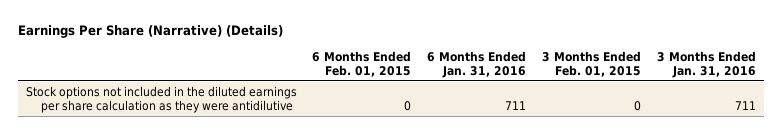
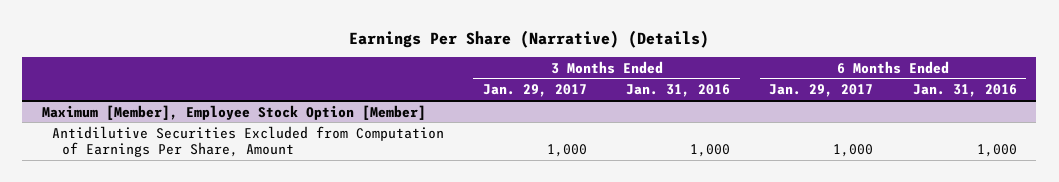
[312,50,412,78] 6 Months Ended Feb. 01, 2015 -> none
[541,50,641,78] 3 Months Ended Feb. 01, 2015 -> none
none -> [483,84,588,98] Jan. 29, 2017
none -> [769,84,874,98] Jan. 29, 2017
[25,85,297,114] Stock options not included in the diluted earnings per share calculation as they were antidilutive -> none
none -> [41,104,426,120] Maximum [Member], Employee Stock Option [Member]
none -> [51,125,444,158] Antidilutive Securities Excluded from Computation of Earnings Per Share, Amount

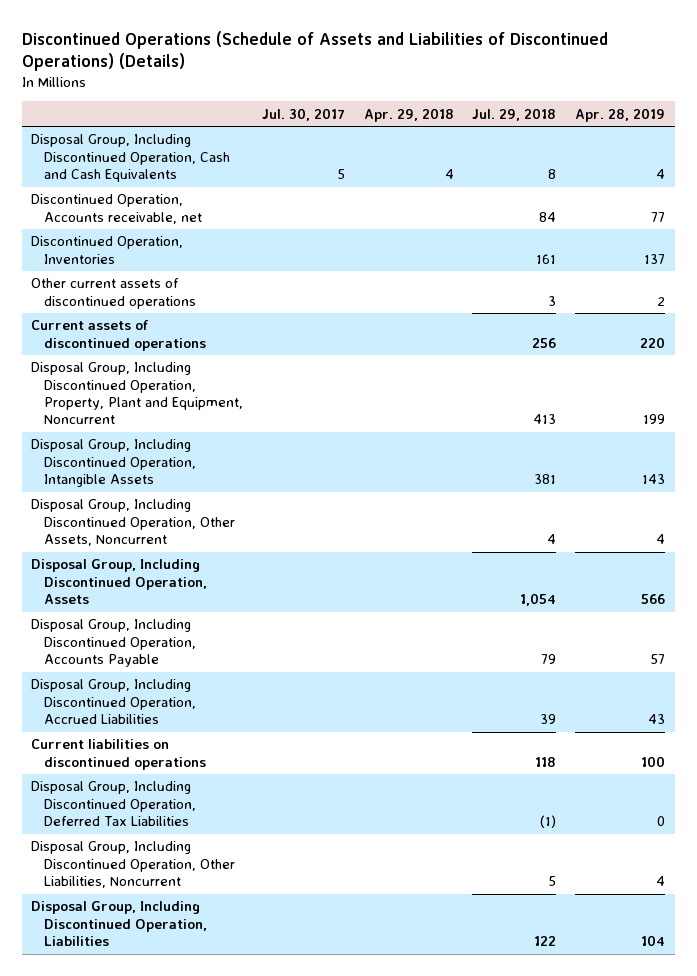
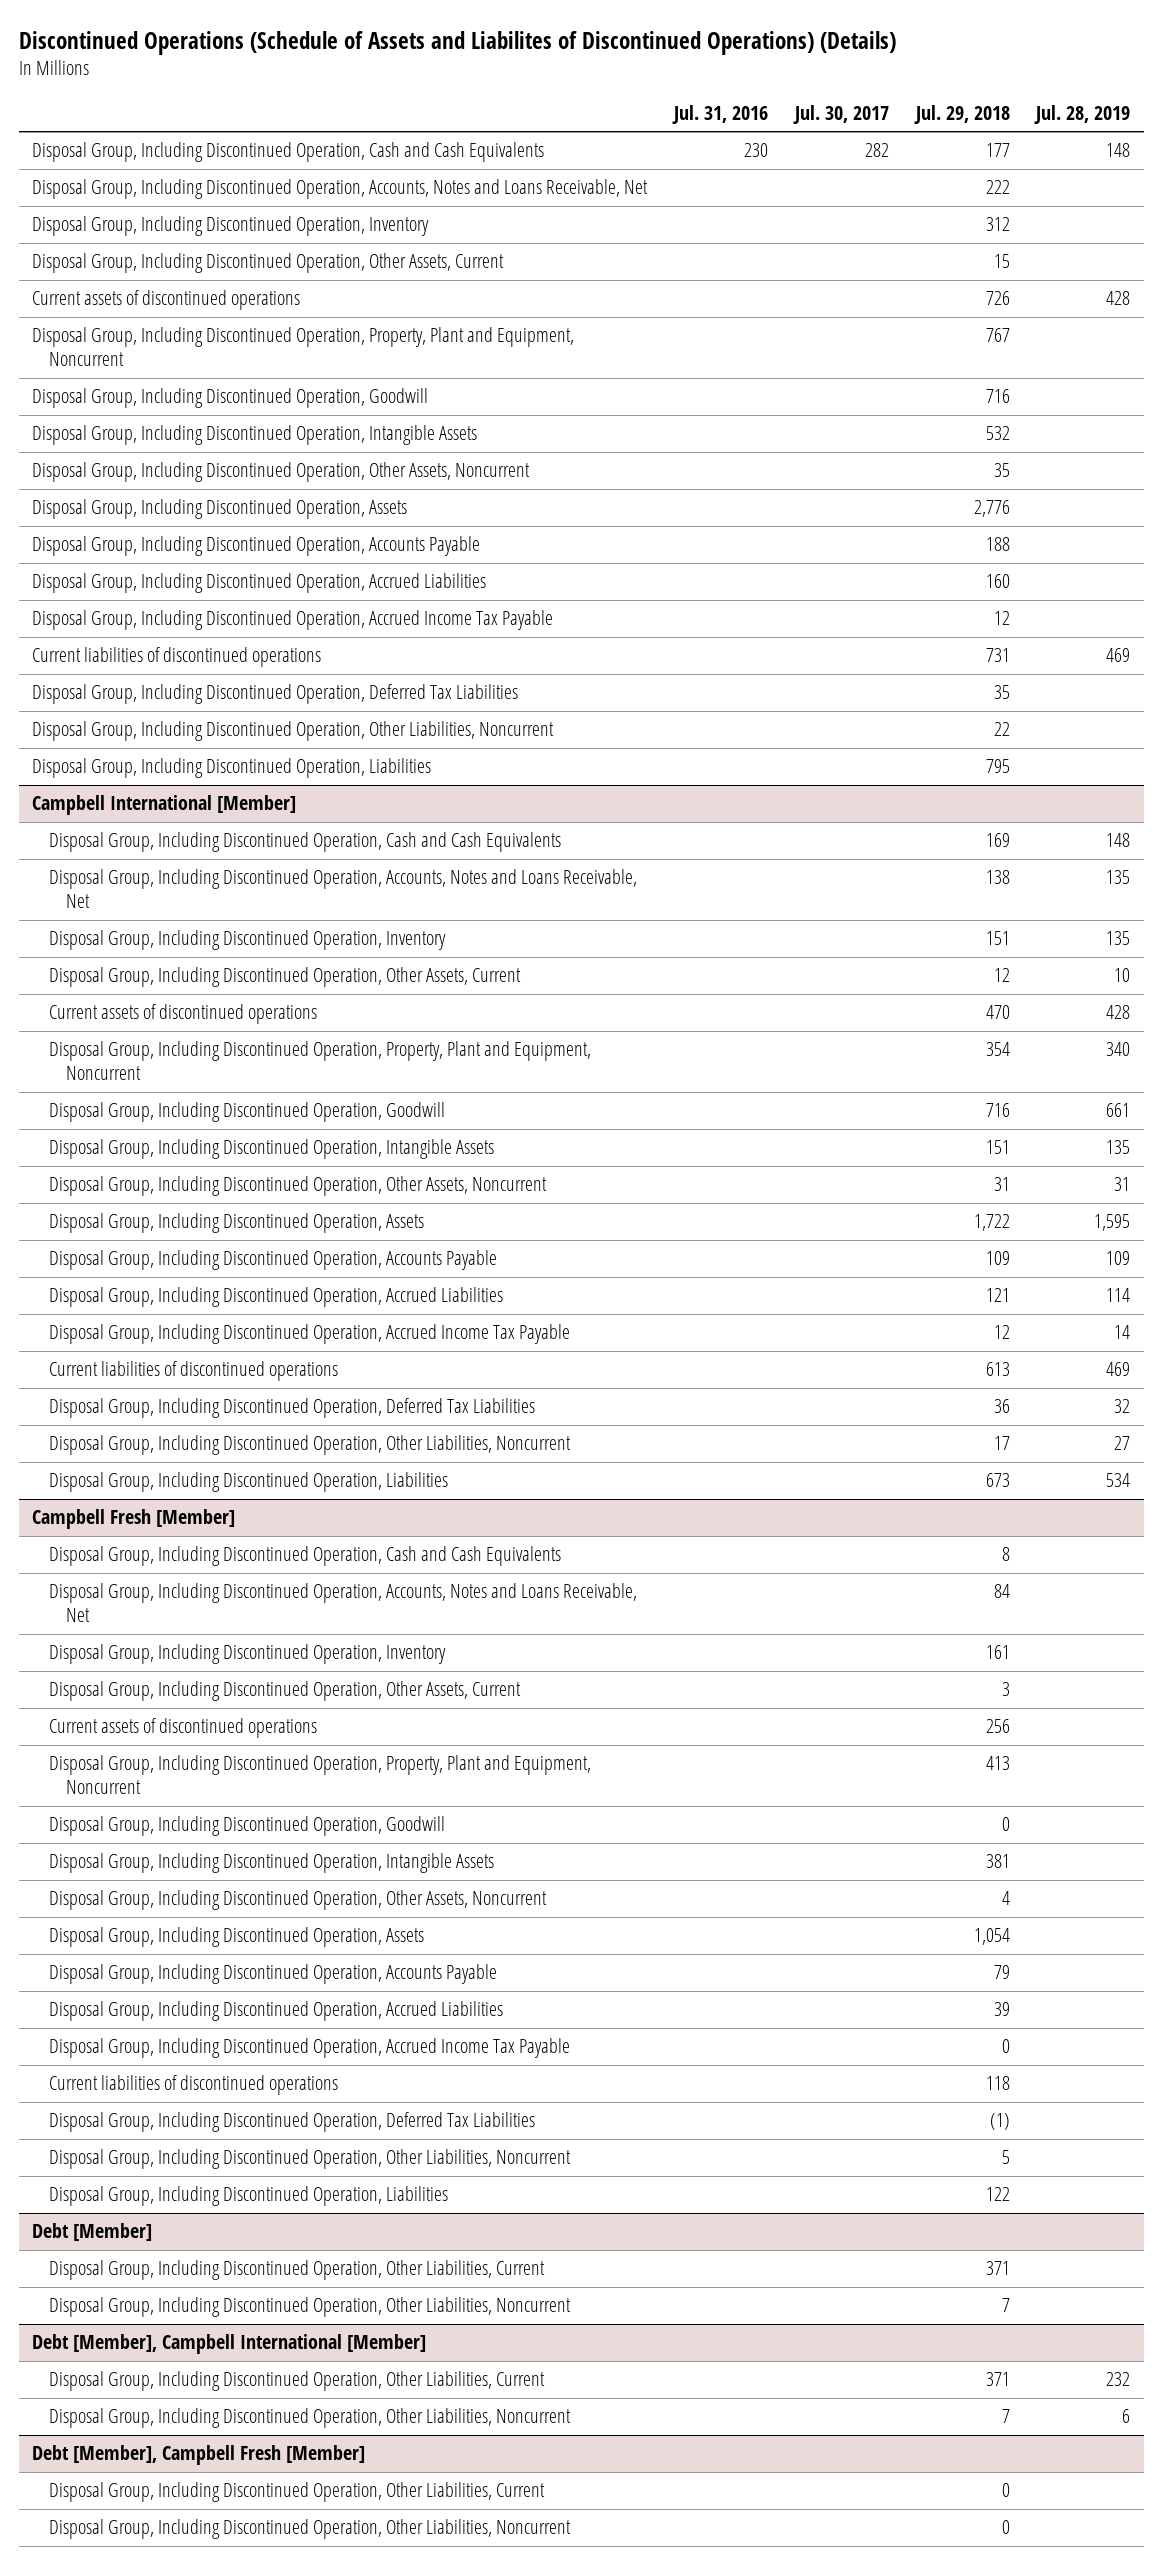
[21,30,608,72] Discontinued Operations (Schedule of Assets and Liabilities of Discontinued Operations) (Details) -> [18,30,896,55] Discontinued Operations (Schedule of Assets and Liabilites of Discontinued Operations) (Details)
[363,107,454,122] Apr. 29, 2018 -> none
[575,107,666,122] Apr. 28, 2019 -> none
none -> [671,104,768,124] Jul. 31, 2016
none -> [1034,104,1131,124] Jul. 28, 2019
[336,169,345,180] 5 -> [864,143,889,158] 282
[548,169,557,180] 8 -> [985,143,1010,158] 177
[31,194,202,224] Discontinued Operation, Accounts receivable, net -> [32,179,649,200] Disposal Group, Including Discontinued Operation, Accounts, Notes and Loans Receivable, Net
[539,211,557,222] 84 -> [985,180,1010,195] 222
[31,236,184,264] Discontinued Operation, Inventories -> [32,216,430,237] Disposal Group, Including Discontinued Operation, Inventory
[536,253,557,264] 161 -> [985,217,1010,232] 312
[31,278,196,309] Other current assets of discontinued operations -> [32,253,505,274] Disposal Group, Including Discontinued Operation, Other Assets, Current
[548,295,557,306] 3 -> [993,254,1010,269] 15
none -> [32,290,301,311] Current assets of discontinued operations
none -> [32,327,575,366] Disposal Group, Including Discontinued Operation, Property, Plant and Equipment, Noncurrent
none -> [32,388,429,409] Disposal Group, Including Discontinued Operation, Goodwill
none -> [32,425,478,446] Disposal Group, Including Discontinued Operation, Intangible Assets
none -> [32,462,531,483] Disposal Group, Including Discontinued Operation, Other Assets, Noncurrent
none -> [32,499,408,520] Disposal Group, Including Discontinued Operation, Assets
none -> [32,536,481,557] Disposal Group, Including Discontinued Operation, Accounts Payable
none -> [32,573,487,594] Disposal Group, Including Discontinued Operation, Accrued Liabilities
none -> [32,610,554,631] Disposal Group, Including Discontinued Operation, Accrued Income Tax Payable
none -> [32,647,322,668] Current liabilities of discontinued operations
none -> [32,684,519,705] Disposal Group, Including Discontinued Operation, Deferred Tax Liabilities
none -> [32,721,555,742] Disposal Group, Including Discontinued Operation, Other Liabilities, Noncurrent
none -> [32,758,432,779] Disposal Group, Including Discontinued Operation, Liabilities
none -> [32,795,297,816] Campbell International [Member]
none -> [48,832,561,853] Disposal Group, Including Discontinued Operation, Cash and Cash Equivalents
none -> [48,869,637,908] Disposal Group, Including Discontinued Operation, Accounts, Notes and Loans Receivable, Net
none -> [48,930,446,951] Disposal Group, Including Discontinued Operation, Inventory
none -> [48,967,521,988] Disposal Group, Including Discontinued Operation, Other Assets, Current
none -> [48,1004,317,1025] Current assets of discontinued operations
none -> [48,1041,591,1080] Disposal Group, Including Discontinued Operation, Property, Plant and Equipment, Noncurrent
none -> [48,1102,445,1123] Disposal Group, Including Discontinued Operation, Goodwill
none -> [48,1139,494,1160] Disposal Group, Including Discontinued Operation, Intangible Assets
none -> [48,1176,547,1197] Disposal Group, Including Discontinued Operation, Other Assets, Noncurrent
none -> [48,1213,424,1234] Disposal Group, Including Discontinued Operation, Assets
none -> [48,1250,497,1271] Disposal Group, Including Discontinued Operation, Accounts Payable
none -> [48,1287,503,1308] Disposal Group, Including Discontinued Operation, Accrued Liabilities
none -> [48,1324,570,1345] Disposal Group, Including Discontinued Operation, Accrued Income Tax Payable
none -> [48,1361,338,1382] Current liabilities of discontinued operations
none -> [48,1398,535,1419] Disposal Group, Including Discontinued Operation, Deferred Tax Liabilities
none -> [48,1435,571,1456] Disposal Group, Including Discontinued Operation, Other Liabilities, Noncurrent
none -> [48,1472,448,1493] Disposal Group, Including Discontinued Operation, Liabilities
none -> [32,1509,236,1530] Campbell Fresh [Member]
none -> [48,1546,561,1567] Disposal Group, Including Discontinued Operation, Cash and Cash Equivalents
none -> [48,1583,637,1622] Disposal Group, Including Discontinued Operation, Accounts, Notes and Loans Receivable, Net
none -> [48,1644,446,1665] Disposal Group, Including Discontinued Operation, Inventory
none -> [48,1681,521,1702] Disposal Group, Including Discontinued Operation, Other Assets, Current
none -> [48,1816,445,1837] Disposal Group, Including Discontinued Operation, Goodwill
none -> [48,2038,570,2059] Disposal Group, Including Discontinued Operation, Accrued Income Tax Payable
[31,739,206,770] Current liabilities on discontinued operations -> [48,2075,338,2096] Current liabilities of discontinued operations
none -> [32,2223,153,2242] Debt [Member]
none -> [48,2260,545,2281] Disposal Group, Including Discontinued Operation, Other Liabilities, Current
none -> [48,2297,571,2318] Disposal Group, Including Discontinued Operation, Other Liabilities, Noncurrent
none -> [32,2334,427,2355] Debt [Member], Campbell International [Member]
none -> [48,2371,545,2392] Disposal Group, Including Discontinued Operation, Other Liabilities, Current
none -> [48,2408,571,2429] Disposal Group, Including Discontinued Operation, Other Liabilities, Noncurrent
none -> [32,2445,366,2466] Debt [Member], Campbell Fresh [Member]
none -> [48,2482,545,2503] Disposal Group, Including Discontinued Operation, Other Liabilities, Current
none -> [48,2519,571,2540] Disposal Group, Including Discontinued Operation, Other Liabilities, Noncurrent

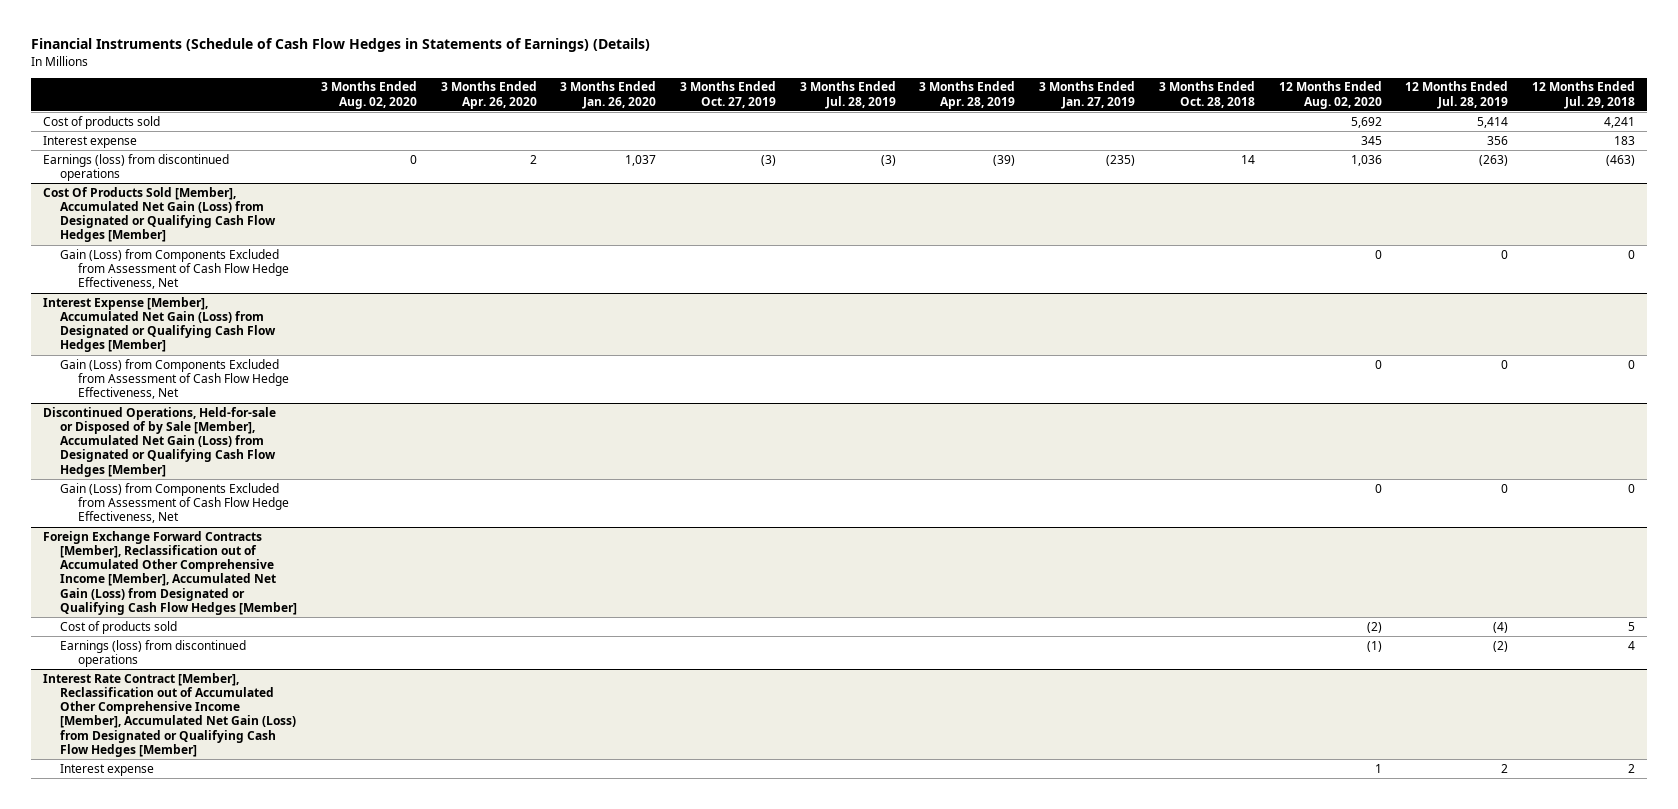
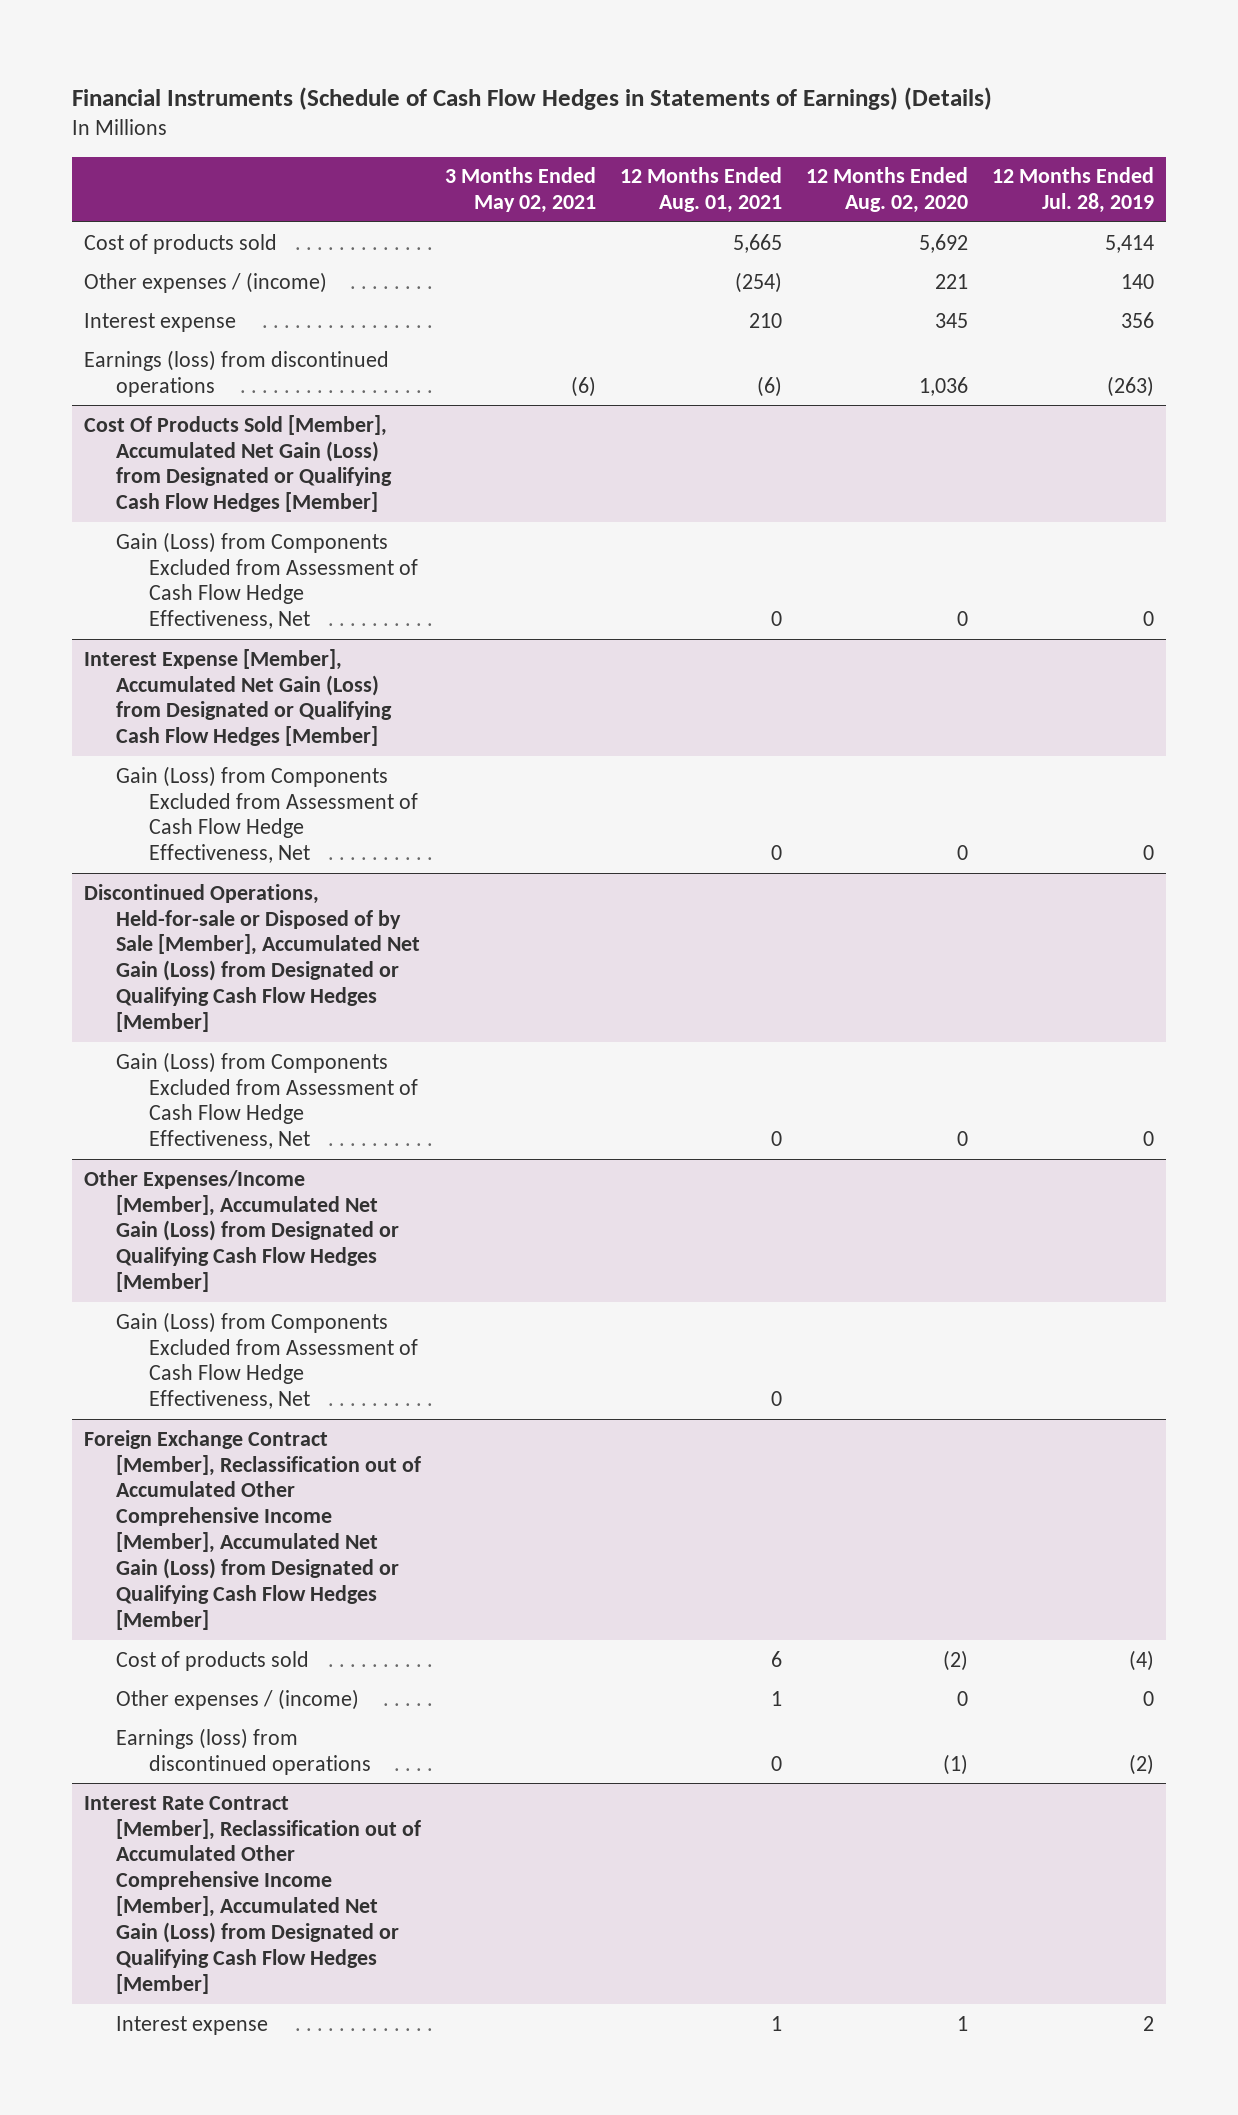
[321,81,418,109] 3 Months Ended Aug. 02, 2020 -> none
[440,81,537,109] 3 Months Ended Apr. 26, 2020 -> none
[560,81,657,109] 3 Months Ended Jan. 26, 2020 -> none
[680,81,777,108] 3 Months Ended Oct. 27, 2019 -> none
[799,81,896,109] 3 Months Ended Jul. 28, 2019 -> none
[919,81,1016,109] 3 Months Ended Apr. 28, 2019 -> none
[1039,81,1136,109] 3 Months Ended Jan. 27, 2019 -> none
[1158,81,1255,108] 3 Months Ended Oct. 28, 2018 -> none
[1531,81,1635,109] 12 Months Ended Jul. 29, 2018 -> none
none -> [445,167,597,214] 3 Months Ended May 02, 2021
none -> [620,167,783,214] 12 Months Ended Aug. 01, 2021
none -> [83,271,327,293] Other expenses / (income)
none -> [83,1169,400,1293] Other Expenses/Income [Member], Accumulated Net Gain (Loss) from Designated or Qualifying Cash Flow Hedges [Member]
none -> [116,1311,418,1410] Gain (Loss) from Components Excluded from Assessment of Cash Flow Hedge Effectiveness, Net
[42,530,298,615] Foreign Exchange Forward Contracts [Member], Reclassification out of Accumulated Other Comprehensive Income [Member], Accumulated Net Gain (Loss) from Designated or Qualifying Cash Flow Hedges [Member] -> [83,1429,422,1630] Foreign Exchange Contract [Member], Reclassification out of Accumulated Other Comprehensive Income [Member], Accumulated Net Gain (Loss) from Designated or Qualifying Cash Flow Hedges [Member]
none -> [116,1688,360,1710] Other expenses / (income)

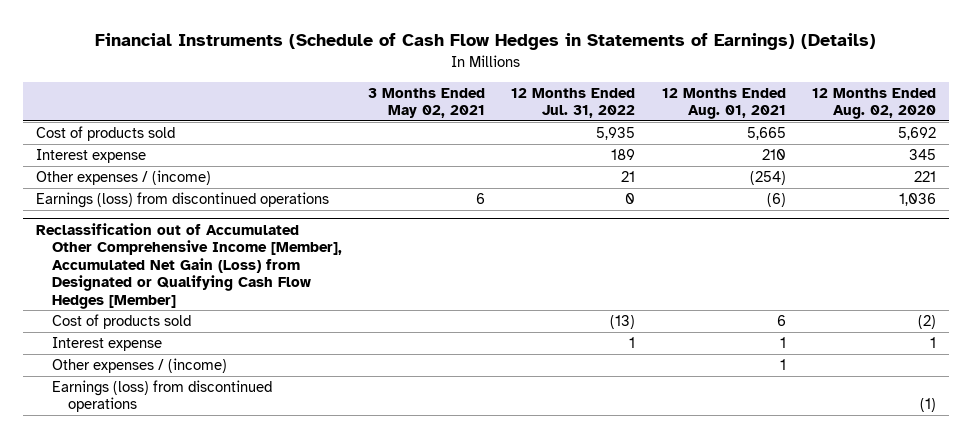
[992,167,1155,214] 12 Months Ended Jul. 28, 2019 -> none
none -> [511,87,636,119] 12 Months Ended Jul. 31, 2022
[83,414,393,513] Cost Of Products Sold [Member], Accumulated Net Gain (Loss) from Designated or Qualifying Cash Flow Hedges [Member] -> none
[116,531,418,630] Gain (Loss) from Components Excluded from Assessment of Cash Flow Hedge Effectiveness, Net -> none
[83,648,393,747] Interest Expense [Member], Accumulated Net Gain (Loss) from Designated or Qualifying Cash Flow Hedges [Member] -> none
[116,765,418,864] Gain (Loss) from Components Excluded from Assessment of Cash Flow Hedge Effectiveness, Net -> none
[83,883,421,1033] Discontinued Operations, Held-for-sale or Disposed of by Sale [Member], Accumulated Net Gain (Loss) from Designated or Qualifying Cash Flow Hedges [Member] -> none
[116,1051,418,1150] Gain (Loss) from Components Excluded from Assessment of Cash Flow Hedge Effectiveness, Net -> none
[83,1169,400,1293] Other Expenses/Income [Member], Accumulated Net Gain (Loss) from Designated or Qualifying Cash Flow Hedges [Member] -> none
[116,1311,418,1410] Gain (Loss) from Components Excluded from Assessment of Cash Flow Hedge Effectiveness, Net -> none
[83,271,327,293] Other expenses / (income) -> [36,169,212,185] Other expenses / (income)
[571,375,597,397] (6) -> [476,192,486,204] 6
[83,1429,422,1630] Foreign Exchange Contract [Member], Reclassification out of Accumulated Other Comprehensive Income [Member], Accumulated Net Gain (Loss) from Designated or Qualifying Cash Flow Hedges [Member] -> [36,222,342,309] Reclassification out of Accumulated Other Comprehensive Income [Member], Accumulated Net Gain (Loss) from Designated or Qualifying Cash Flow Hedges [Member]
[116,1688,360,1710] Other expenses / (income) -> none
[116,1727,371,1775] Earnings (loss) from discontinued operations -> none
[83,1795,422,1994] Interest Rate Contract [Member], Reclassification out of Accumulated Other Comprehensive Income [Member], Accumulated Net Gain (Loss) from Designated or Qualifying Cash Flow Hedges [Member] -> none
none -> [51,357,227,373] Other expenses / (income)
none -> [51,379,272,413] Earnings (loss) from discontinued operations

